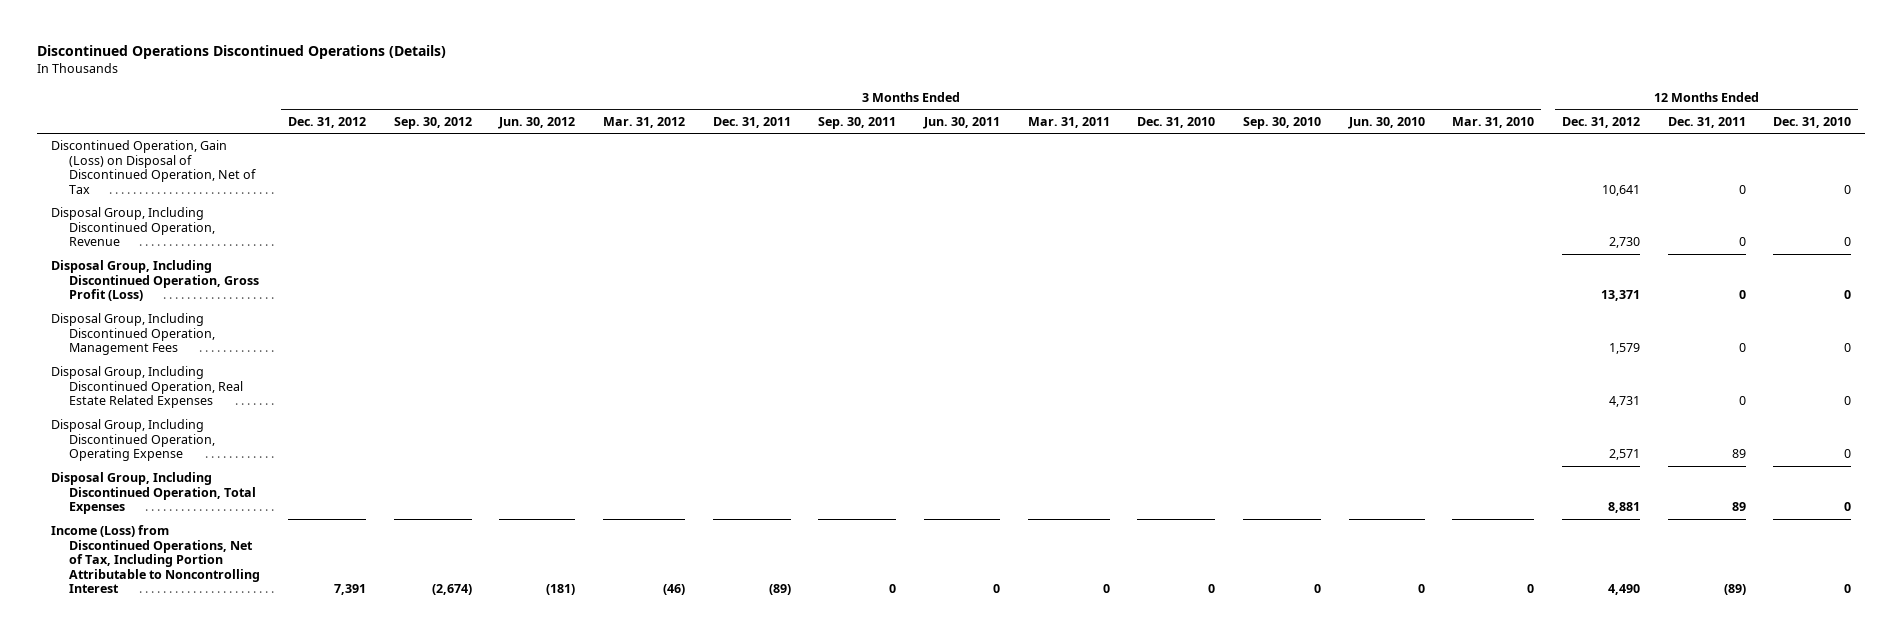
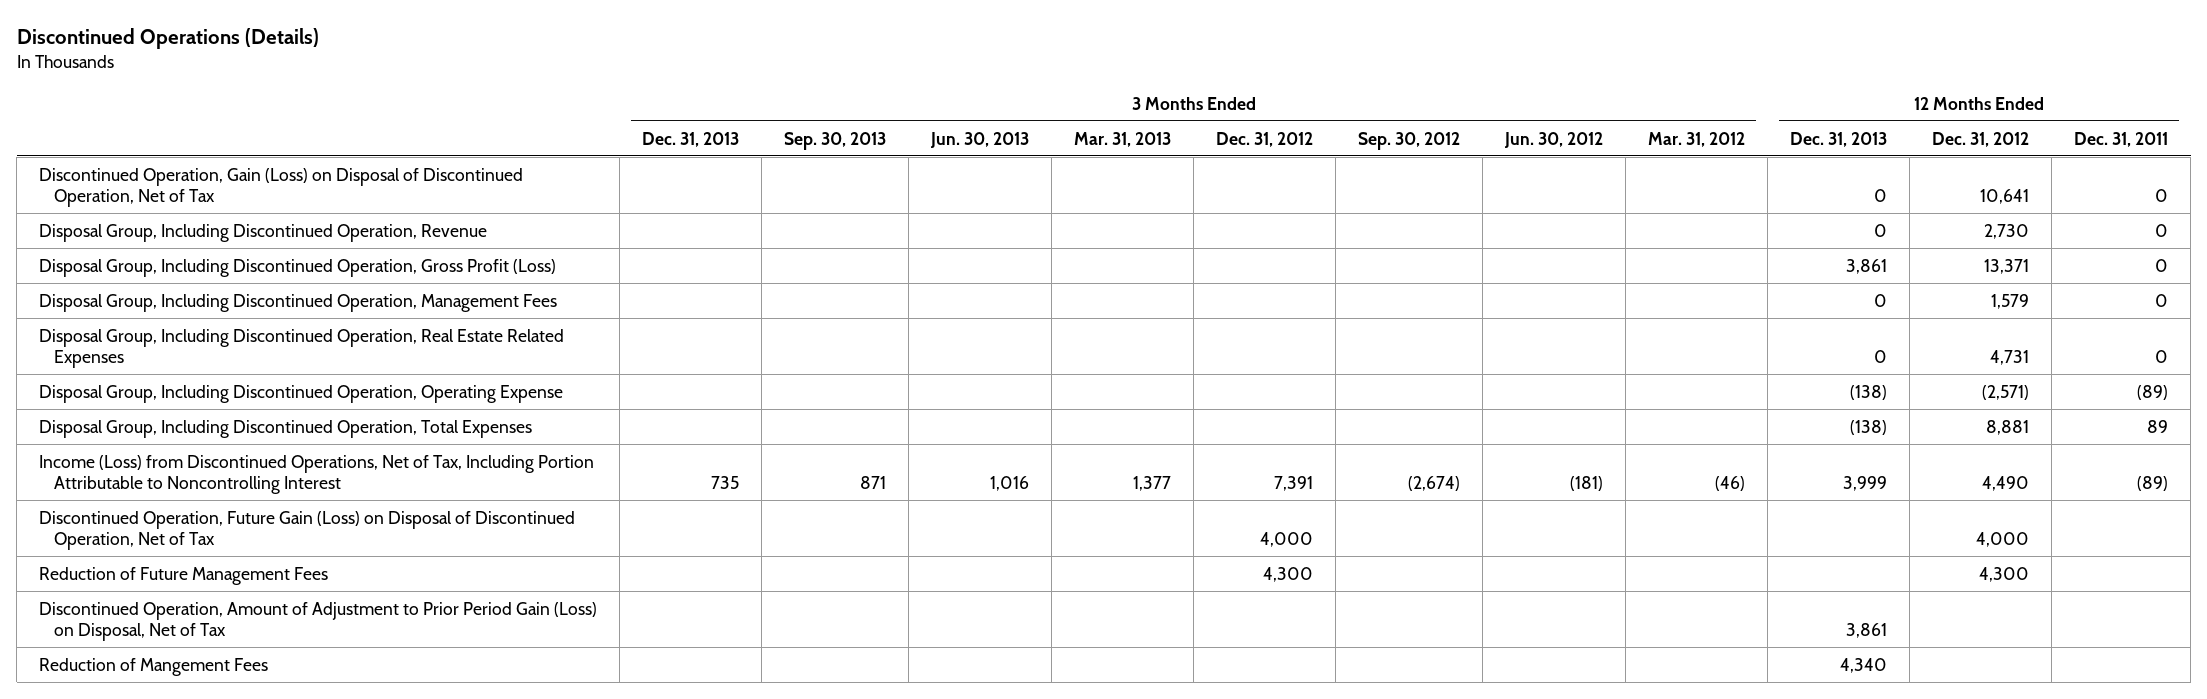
[37,45,447,60] Discontinued Operations Discontinued Operations (Details) -> [16,28,319,50] Discontinued Operations (Details)
[712,116,791,128] Dec. 31, 2011 -> none
[818,116,897,129] Sep. 30, 2011 -> none
[922,116,1000,129] Jun. 30, 2011 -> none
[1027,116,1110,128] Mar. 31, 2011 -> none
[1137,116,1216,128] Dec. 31, 2010 -> none
[1242,116,1321,129] Sep. 30, 2010 -> none
[1347,116,1425,129] Jun. 30, 2010 -> none
[1452,116,1535,128] Mar. 31, 2010 -> none
[1773,116,1852,128] Dec. 31, 2010 -> none
none -> [642,131,740,147] Dec. 31, 2013
none -> [784,131,887,150] Sep. 30, 2013
none -> [930,131,1030,148] Jun. 30, 2013
none -> [1074,131,1172,147] Mar. 31, 2013
none -> [1790,131,1888,147] Dec. 31, 2013
[1608,449,1640,461] 2,571 -> [1982,384,2030,400] (2,571)
[1731,449,1746,459] 89 -> [2137,384,2169,400] (89)
none -> [39,510,576,551] Discontinued Operation, Future Gain (Loss) on Disposal of Discontinued Operation, Net of Tax
none -> [39,566,329,585] Reduction of Future Management Fees
none -> [39,601,598,642] Discontinued Operation, Amount of Adjustment to Prior Period Gain (Loss) on Disposal, Net of Tax
none -> [39,657,269,676] Reduction of Mangement Fees

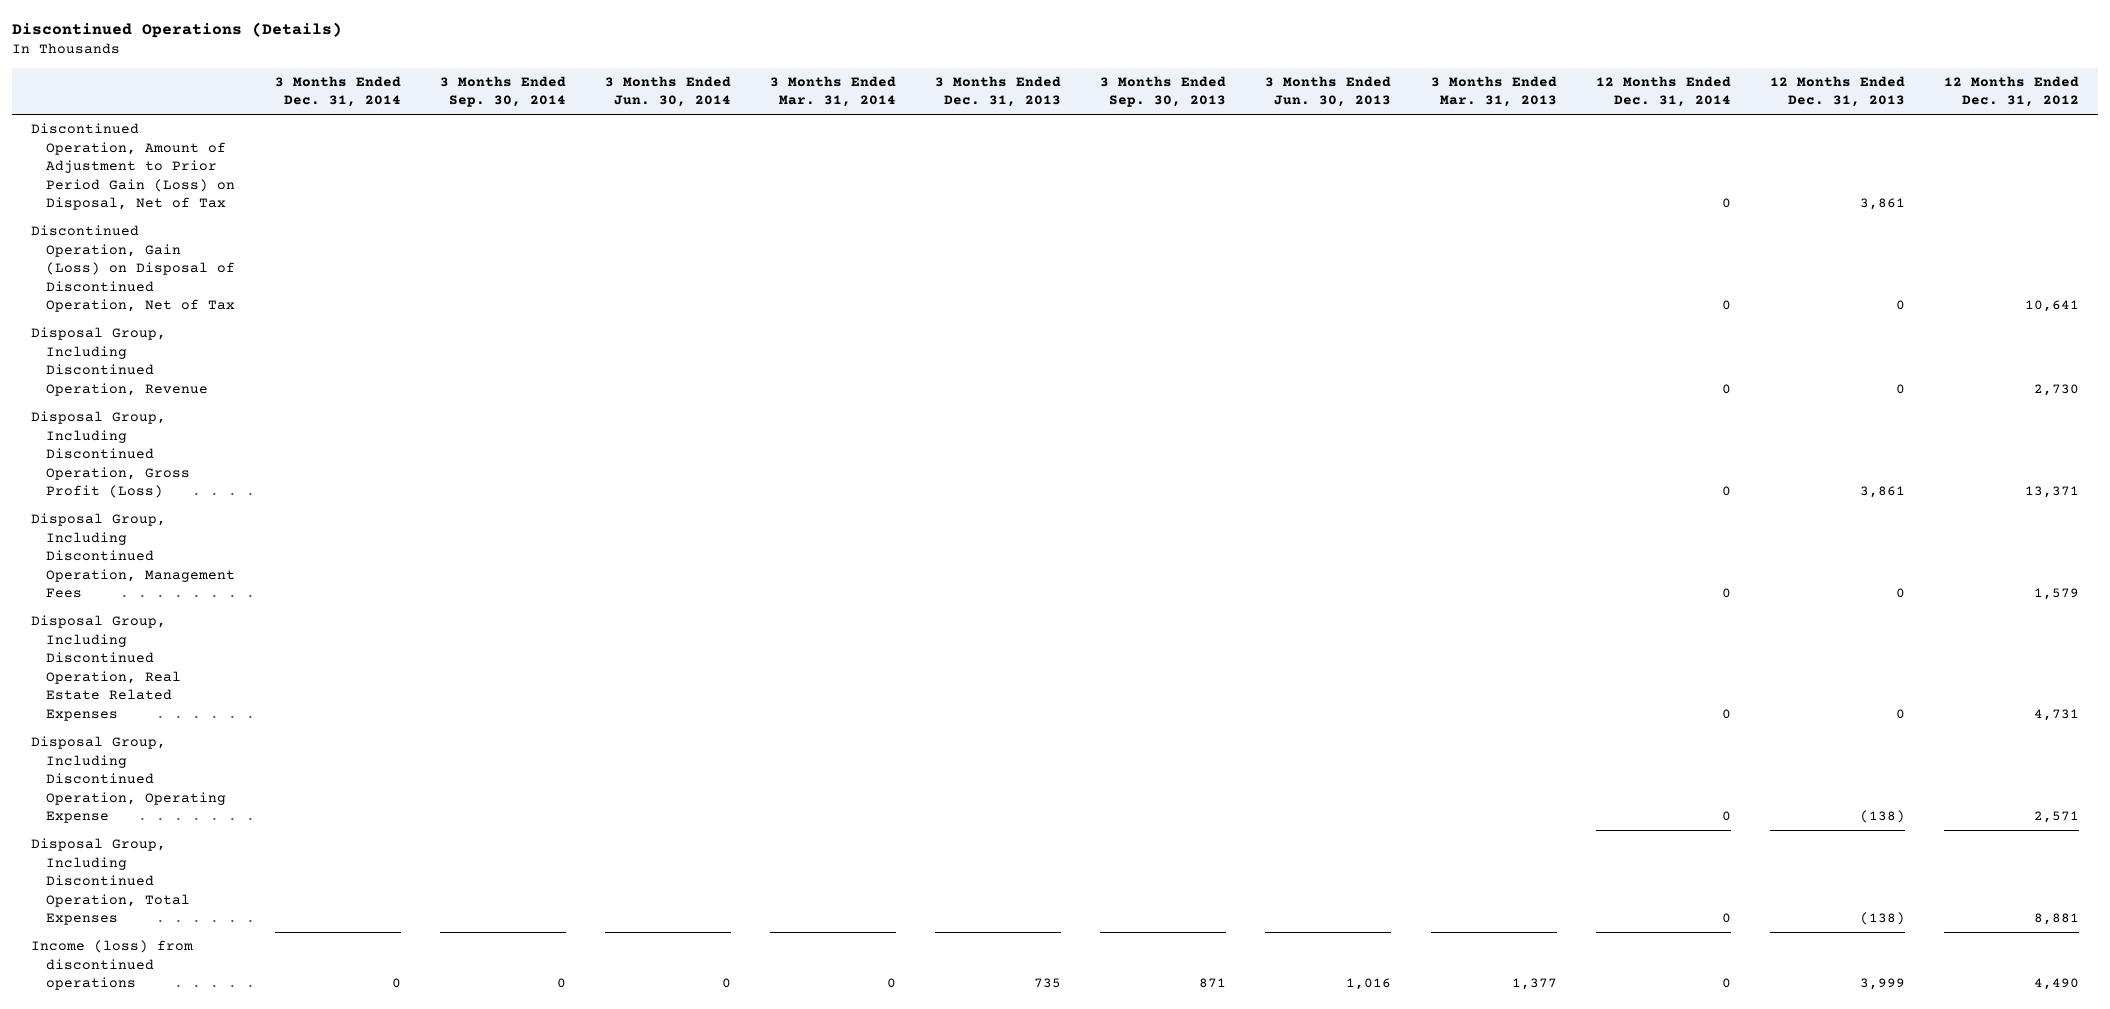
[1216,131,1314,147] Dec. 31, 2012 -> none
[1358,131,1461,150] Sep. 30, 2012 -> none
[1504,131,1604,148] Jun. 30, 2012 -> none
[1648,131,1746,147] Mar. 31, 2012 -> none
[2074,131,2169,147] Dec. 31, 2011 -> none
none -> [274,75,401,108] 3 Months Ended Dec. 31, 2014
none -> [439,75,566,108] 3 Months Ended Sep. 30, 2014
none -> [604,75,731,108] 3 Months Ended Jun. 30, 2014
none -> [769,75,896,108] 3 Months Ended Mar. 31, 2014
none -> [1595,75,1731,108] 12 Months Ended Dec. 31, 2014
[39,601,598,642] Discontinued Operation, Amount of Adjustment to Prior Period Gain (Loss) on Disposal, Net of Tax -> [31,123,236,211] Discontinued Operation, Amount of Adjustment to Prior Period Gain (Loss) on Disposal, Net of Tax
[1982,384,2030,400] (2,571) -> [2033,811,2079,824] 2,571
[39,510,576,551] Discontinued Operation, Future Gain (Loss) on Disposal of Discontinued Operation, Net of Tax -> none
[39,566,329,585] Reduction of Future Management Fees -> none
[39,657,269,676] Reduction of Mangement Fees -> none
[39,454,595,495] Income (Loss) from Discontinued Operations, Net of Tax, Including Portion Attributable to Noncontrolling Interest -> [31,940,194,991] Income (loss) from discontinued operations

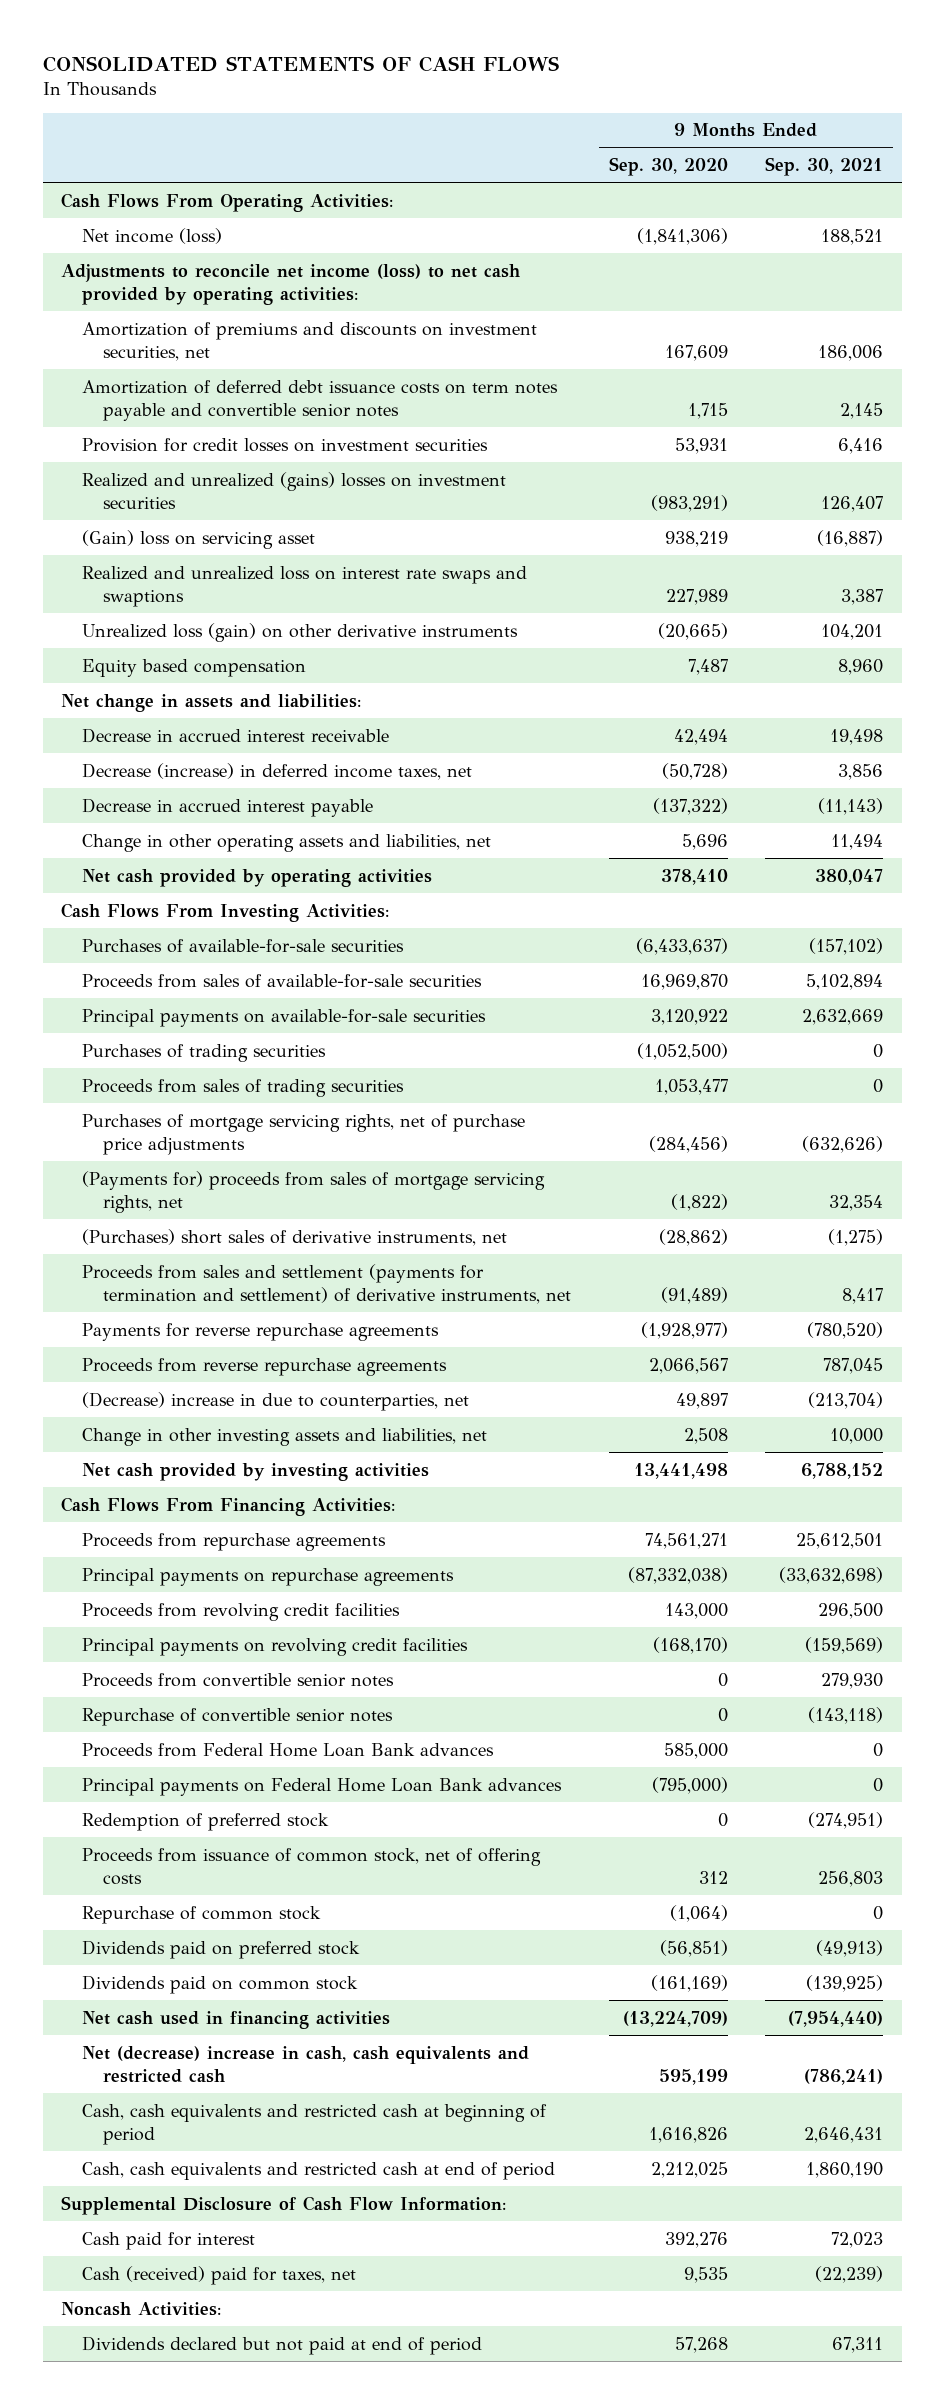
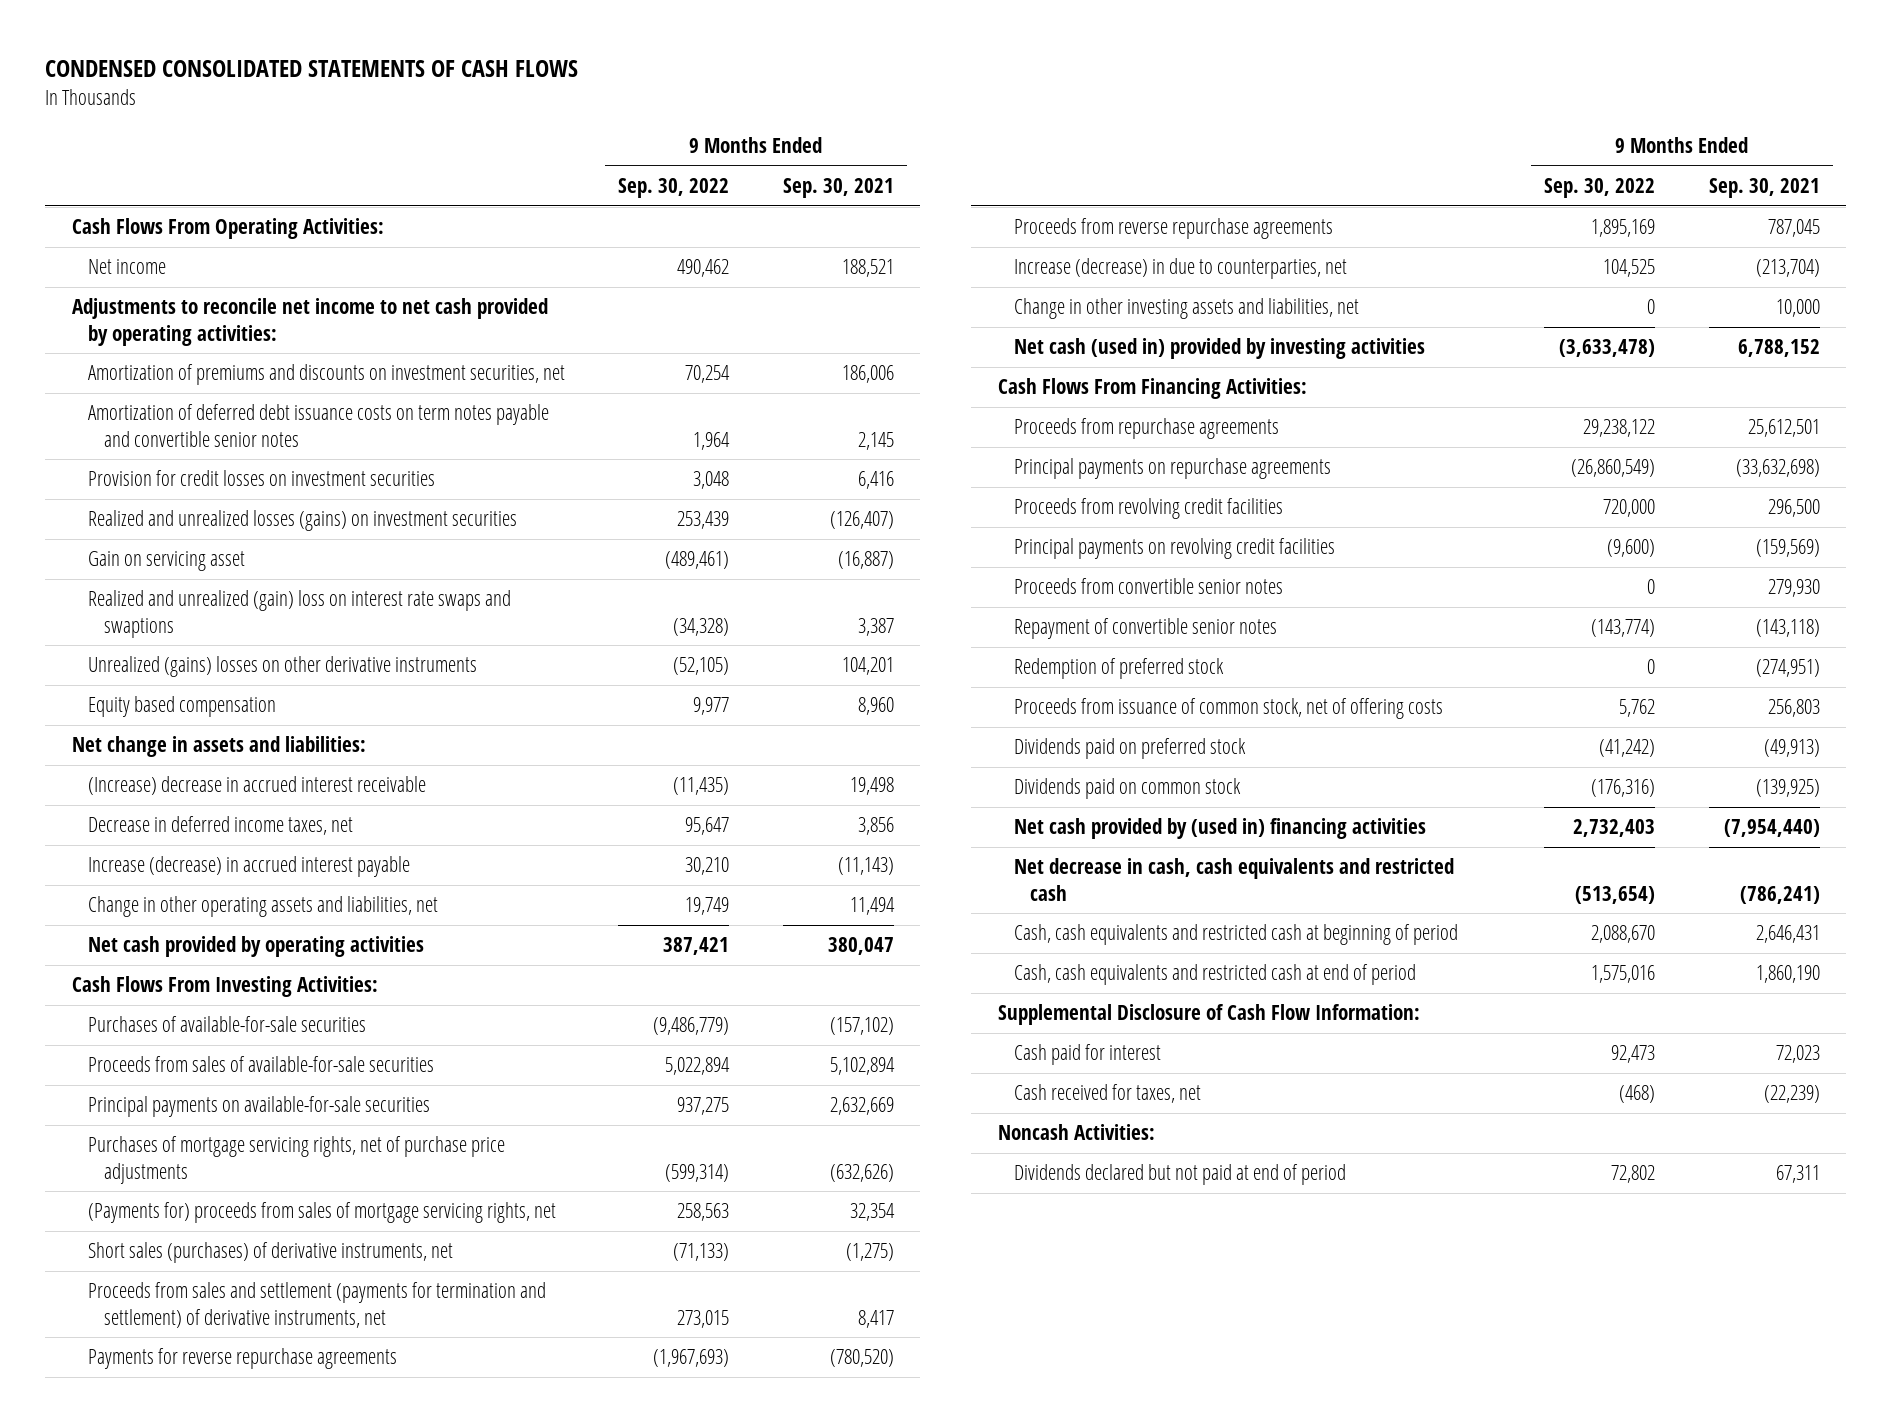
[42,55,559,72] CONSOLIDATED STATEMENTS OF CASH FLOWS -> [45,60,579,78] CONDENSED CONSOLIDATED STATEMENTS OF CASH FLOWS
[608,157,728,177] Sep. 30, 2020 -> none
none -> [618,177,730,198] Sep. 30, 2022
[82,227,223,244] Net income (loss) -> [88,259,167,275] Net income
[61,263,521,305] Adjustments to reconcile net income (loss) to net cash provided by operating activities: -> [71,298,548,346] Adjustments to reconcile net income to net cash provided by operating activities:
[82,471,507,509] Realized and unrealized (gains) losses on investment securities -> [88,510,518,532] Realized and unrealized losses (gains) on investment securities
[821,495,884,512] 126,407 -> [829,511,894,530] (126,407)
[82,529,316,549] (Gain) loss on servicing asset -> [88,551,246,572] Gain on servicing asset
[82,565,528,607] Realized and unrealized loss on interest rate swaps and swaptions -> [88,590,512,638] Realized and unrealized (gain) loss on interest rate swaps and swaptions
[82,622,519,642] Unrealized loss (gain) on other derivative instruments -> [88,656,478,678] Unrealized (gains) losses on other derivative instruments
[82,727,390,743] Decrease in accrued interest receivable -> [88,776,427,796] (Increase) decrease in accrued interest receivable
[82,762,473,780] Decrease (increase) in deferred income taxes, net -> [88,816,354,836] Decrease in deferred income taxes, net
[82,797,374,817] Decrease in accrued interest payable -> [88,856,411,878] Increase (decrease) in accrued interest payable
[82,1043,327,1062] Purchases of trading securities -> none
[82,1078,405,1097] Proceeds from sales of trading securities -> none
[82,1228,508,1246] (Purchases) short sales of derivative instruments, net -> [88,1242,454,1264] Short sales (purchases) of derivative instruments, net
[82,1391,470,1411] (Decrease) increase in due to counterparties, net -> [1014,258,1348,280] Increase (decrease) in due to counterparties, net
[82,1462,430,1481] Net cash provided by investing activities -> [1014,338,1426,360] Net cash (used in) provided by investing activities
[82,1742,495,1757] Proceeds from Federal Home Loan Bank advances -> none
[82,1777,563,1796] Principal payments on Federal Home Loan Bank advances -> none
[82,1707,394,1726] Repurchase of convertible senior notes -> [1014,618,1278,640] Repayment of convertible senior notes
[82,1905,322,1924] Repurchase of common stock -> none
[82,2010,391,2029] Net cash used in financing activities -> [1014,818,1427,840] Net cash provided by (used in) financing activities
[82,2045,530,2083] Net (decrease) increase in cash, cash equivalents and restricted cash -> [1014,858,1455,901] Net decrease in cash, cash equivalents and restricted cash
[82,2265,357,2285] Cash (received) paid for taxes, net -> [1014,1084,1202,1104] Cash received for taxes, net

